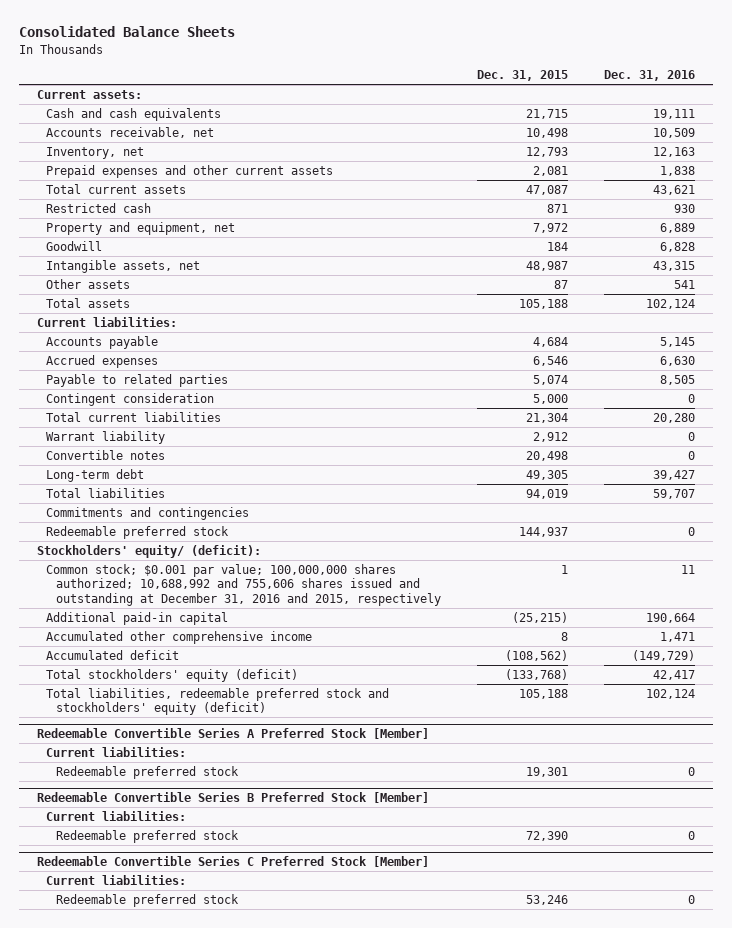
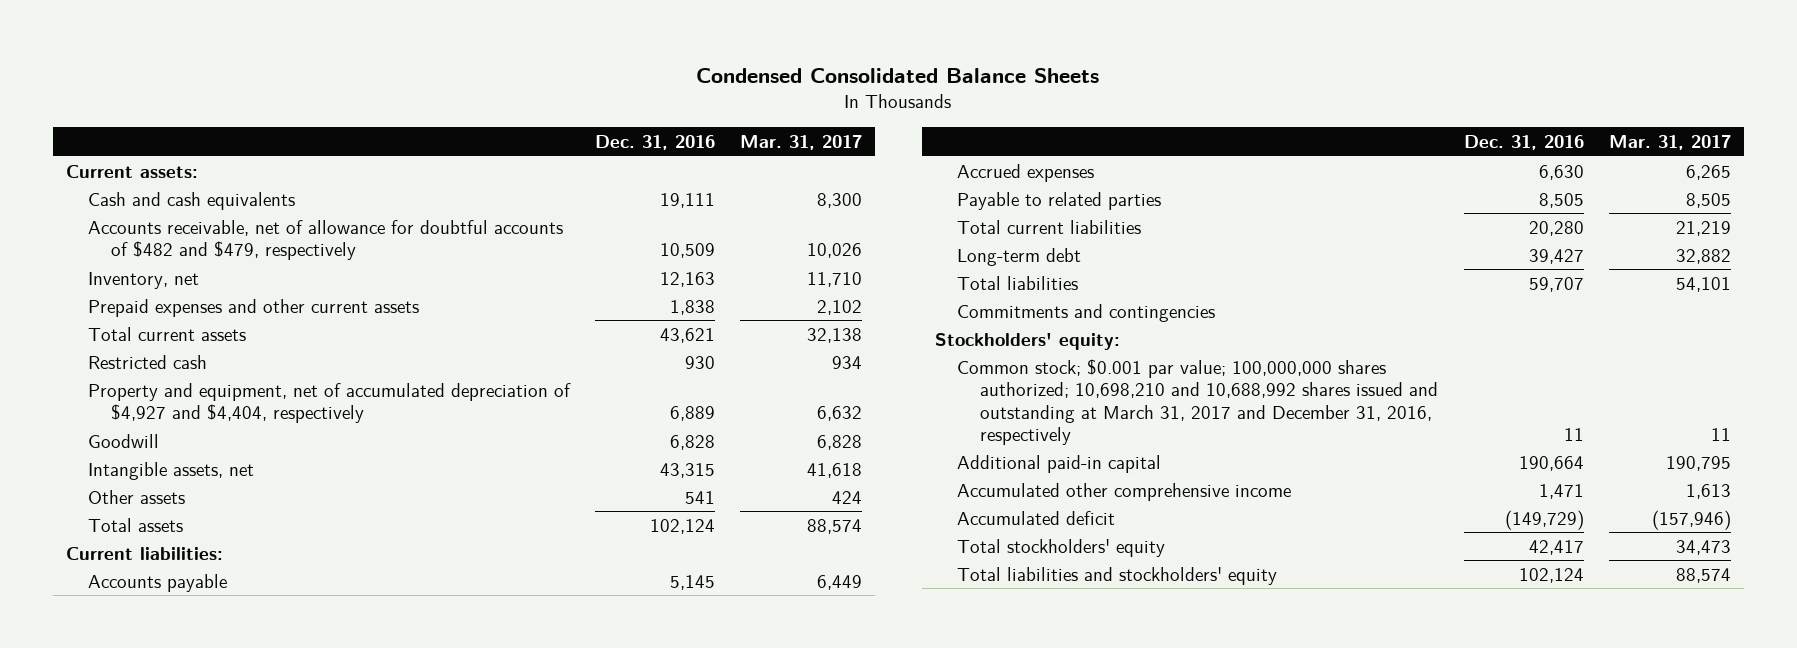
[18,26,235,38] Consolidated Balance Sheets -> [696,67,1100,83] Condensed Consolidated Balance Sheets
[476,70,568,82] Dec. 31, 2015 -> none
none -> [740,134,863,150] Mar. 31, 2017
[46,126,215,138] Accounts receivable, net -> [88,219,564,261] Accounts receivable, net of allowance for doubtful accounts of $482 and $479, respectively
[46,221,236,235] Property and equipment, net -> [88,382,572,424] Property and equipment, net of accumulated depreciation of $4,927 and $4,404, respectively
[46,392,215,406] Contingent consideration -> none
[46,430,166,444] Warrant liability -> none
[46,449,166,460] Convertible notes -> none
[46,525,230,539] Redeemable preferred stock -> none
[36,544,261,558] Stockholders' equity/ (deficit): -> [934,332,1120,350] Stockholders' equity:
[46,563,441,607] Common stock; $0.001 par value; 100,000,000 shares authorized; 10,688,992 and 755,606 shares issued and outstanding at December 31, 2016 and 2015, respectively -> [957,358,1439,445] Common stock; $0.001 par value; 100,000,000 shares authorized; 10,698,210 and 10,688,992 shares issued and outstanding at March 31, 2017 and December 31, 2016, respectively
[36,728,429,740] Redeemable Convertible Series A Preferred Stock [Member] -> none
[46,746,187,757] Current liabilities: -> none
[55,765,239,779] Redeemable preferred stock -> none
[36,792,429,804] Redeemable Convertible Series B Preferred Stock [Member] -> none
[46,810,187,821] Current liabilities: -> none
[55,829,239,843] Redeemable preferred stock -> none
[36,856,429,868] Redeemable Convertible Series C Preferred Stock [Member] -> none
[46,874,187,885] Current liabilities: -> none
[55,893,239,907] Redeemable preferred stock -> none
[46,668,299,682] Total stockholders' equity (deficit) -> [957,538,1166,557] Total stockholders' equity
[46,687,390,716] Total liabilities, redeemable preferred stock and stockholders' equity (deficit) -> [957,566,1278,585] Total liabilities and stockholders' equity

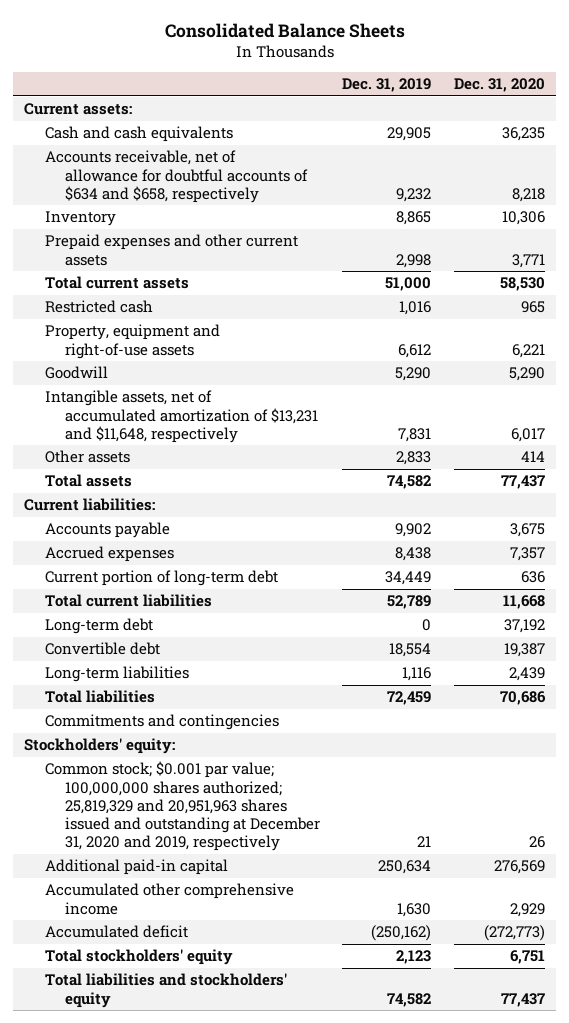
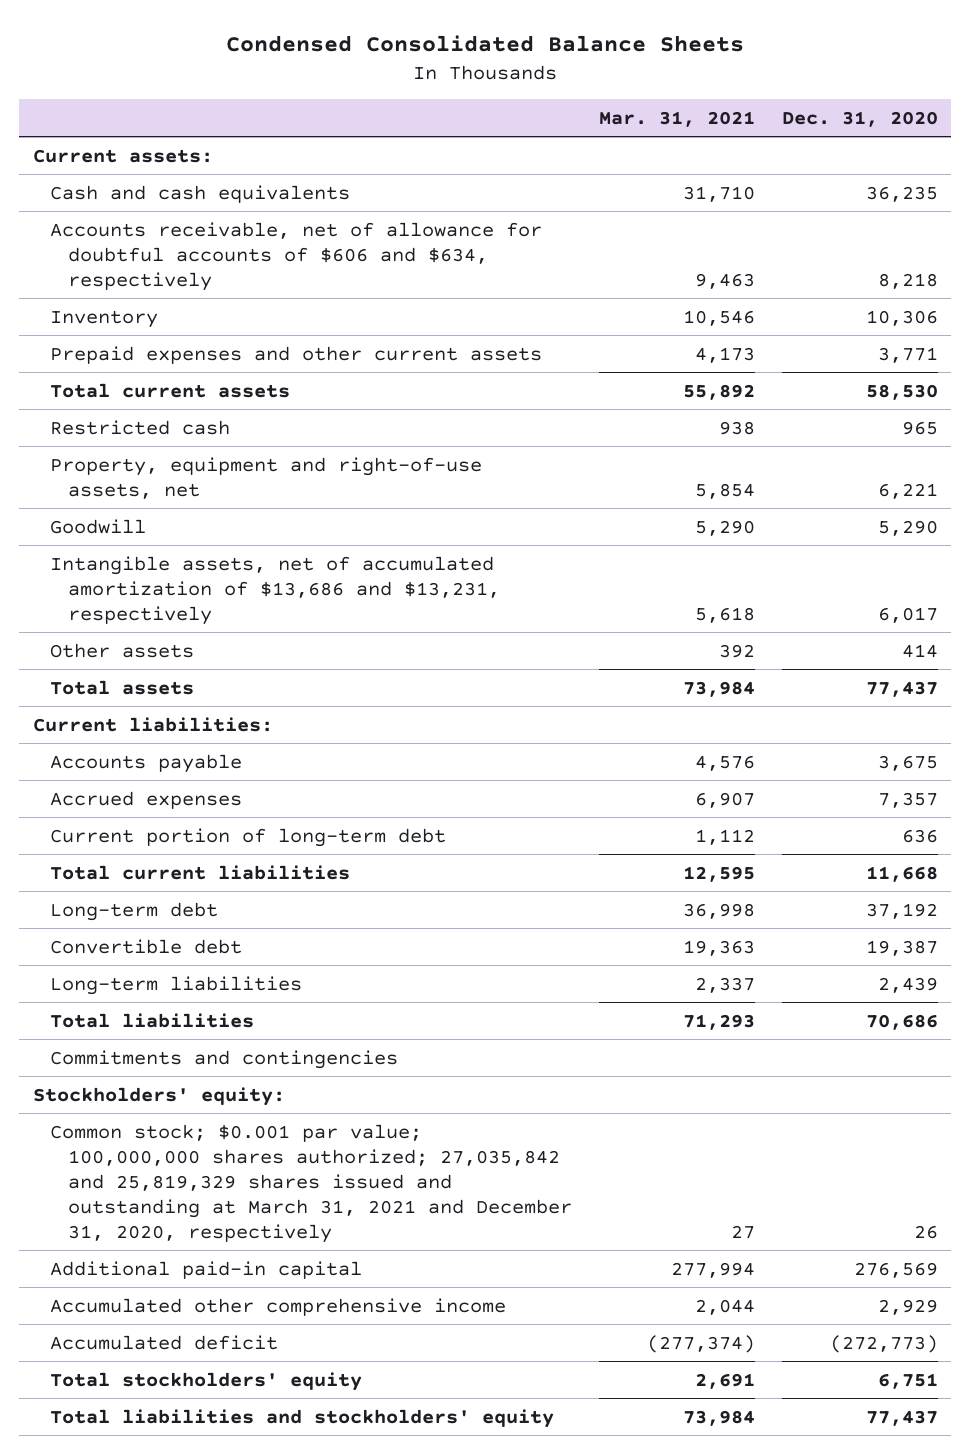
[164,22,405,38] Consolidated Balance Sheets -> [226,35,745,53] Condensed Consolidated Balance Sheets
[342,78,432,93] Dec. 31, 2019 -> none
none -> [598,110,755,127] Mar. 31, 2021
[44,150,309,203] Accounts receivable, net of allowance for doubtful accounts of $634 and $658, respectively -> [50,221,543,291] Accounts receivable, net of allowance for doubtful accounts of $606 and $634, respectively
[44,324,220,359] Property, equipment and right-of-use assets -> [50,456,483,499] Property, equipment and right-of-use assets, net
[44,390,319,443] Intangible assets, net of accumulated amortization of $13,231 and $11,648, respectively -> [50,555,500,625] Intangible assets, net of accumulated amortization of $13,686 and $13,231, respectively
[44,761,321,852] Common stock; $0.001 par value; 100,000,000 shares authorized; 25,819,329 and 20,951,963 shares issued and outstanding at December 31, 2020 and 2019, respectively -> [50,1123,572,1243] Common stock; $0.001 par value; 100,000,000 shares authorized; 27,035,842 and 25,819,329 shares issued and outstanding at March 31, 2021 and December 31, 2020, respectively

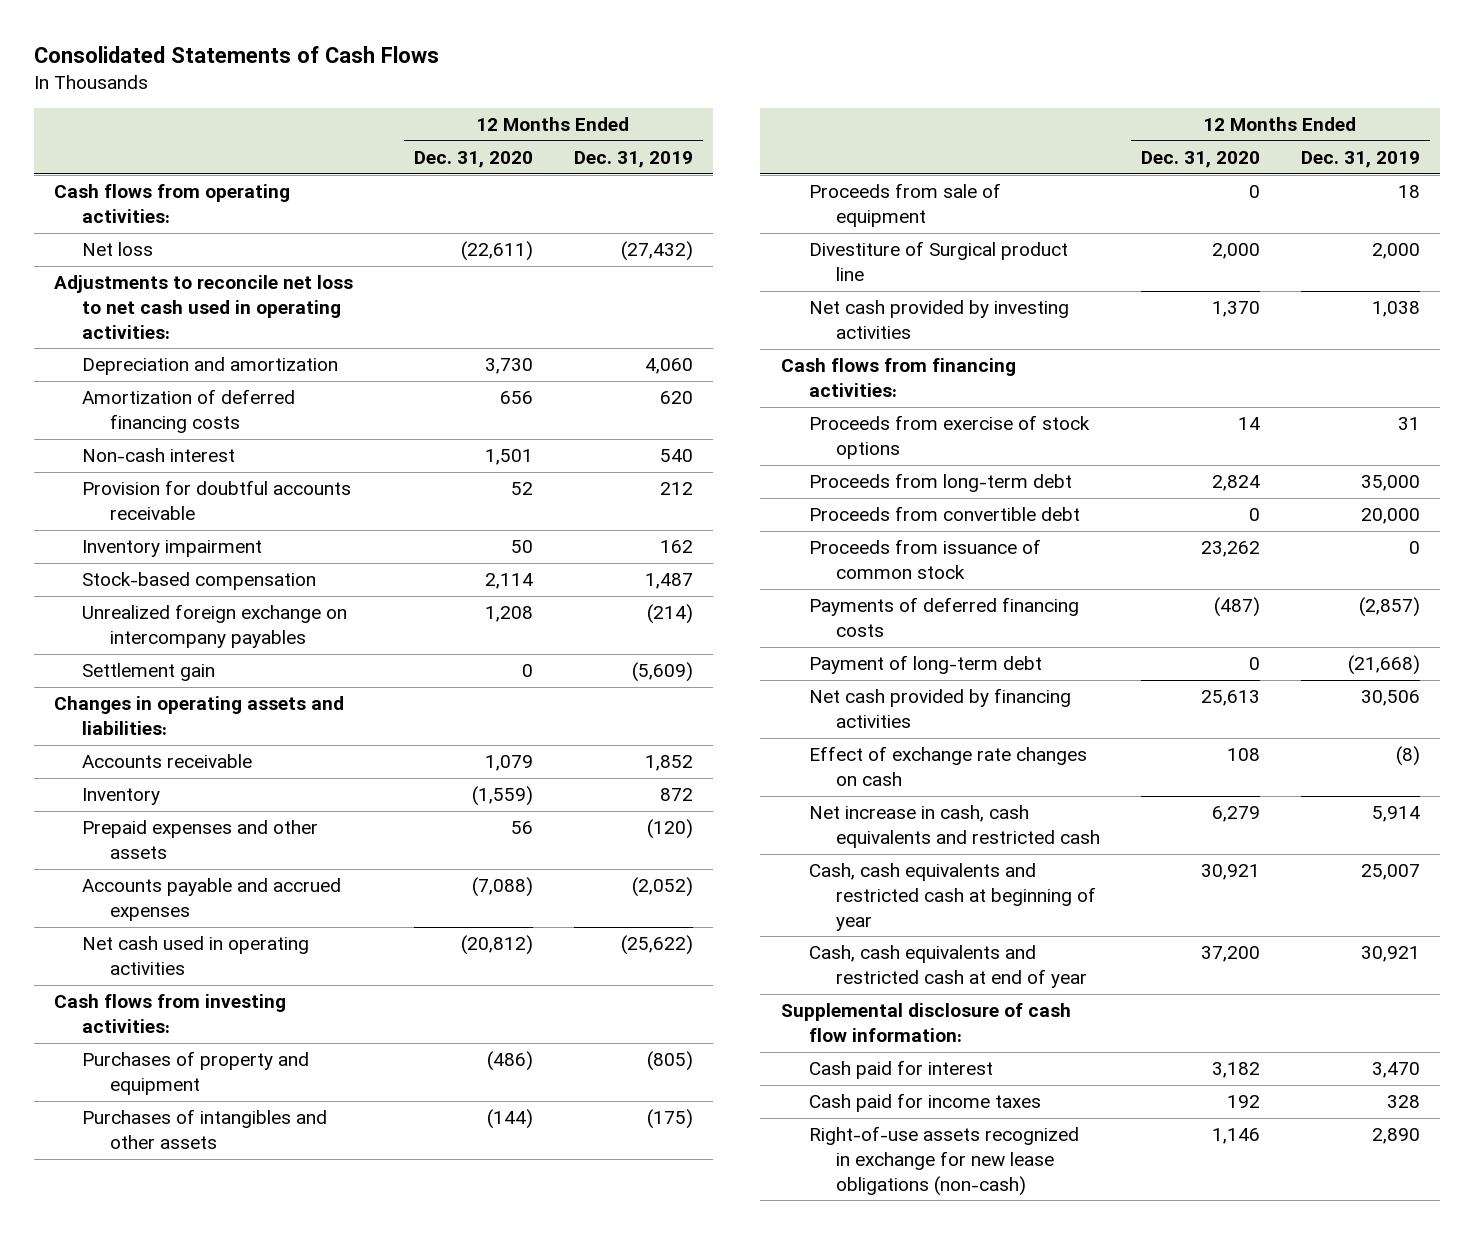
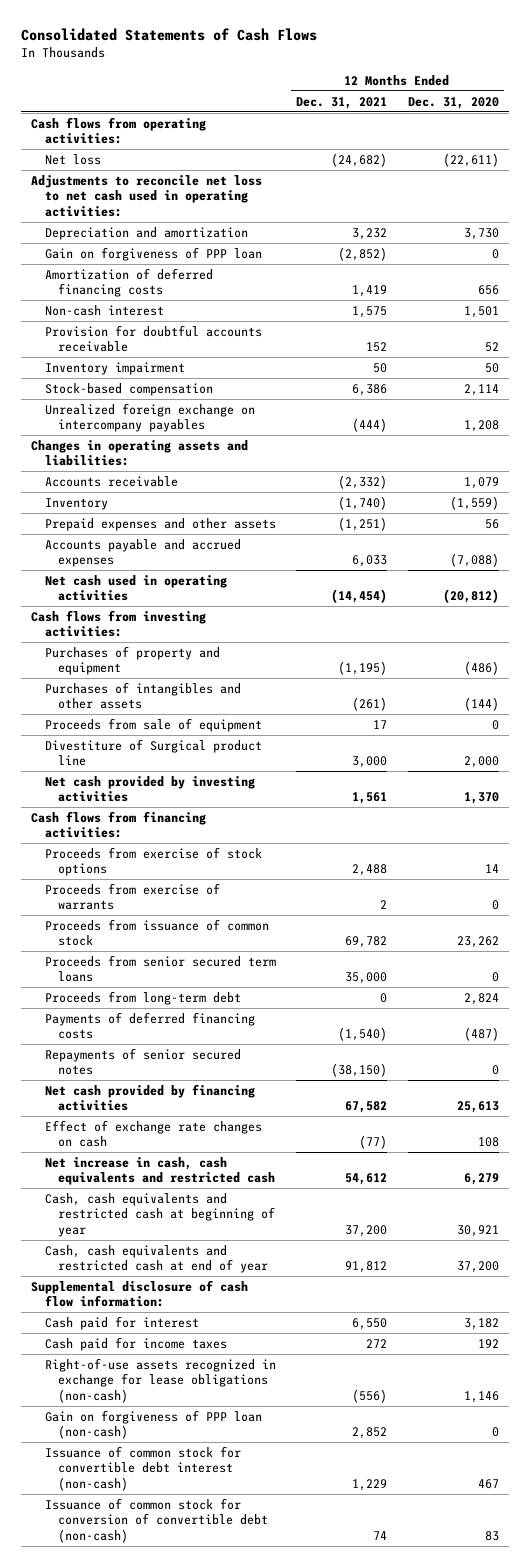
[573,151,693,169] Dec. 31, 2019 -> none
none -> [296,96,388,109] Dec. 31, 2021
none -> [44,246,262,261] Gain on forgiveness of PPP loan
[81,663,215,682] Settlement gain -> none
[808,506,1080,522] Proceeds from convertible debt -> none
none -> [44,882,220,911] Proceeds from exercise of warrants
none -> [44,954,276,983] Proceeds from senior secured term loans
[808,473,1072,493] Proceeds from long-term debt -> [44,990,241,1005] Proceeds from long-term debt
[808,655,1042,675] Payment of long-term debt -> none
none -> [44,1047,241,1076] Repayments of senior secured notes
[808,1126,1079,1196] Right-of-use assets recognized in exchange for new lease obligations (non-cash) -> [44,1357,276,1403] Right-of-use assets recognized in exchange for lease obligations (non-cash)
none -> [44,1409,262,1440] Gain on forgiveness of PPP loan (non-cash)
none -> [44,1445,241,1491] Issuance of common stock for convertible debt interest (non-cash)
none -> [44,1497,268,1543] Issuance of common stock for conversion of convertible debt (non-cash)

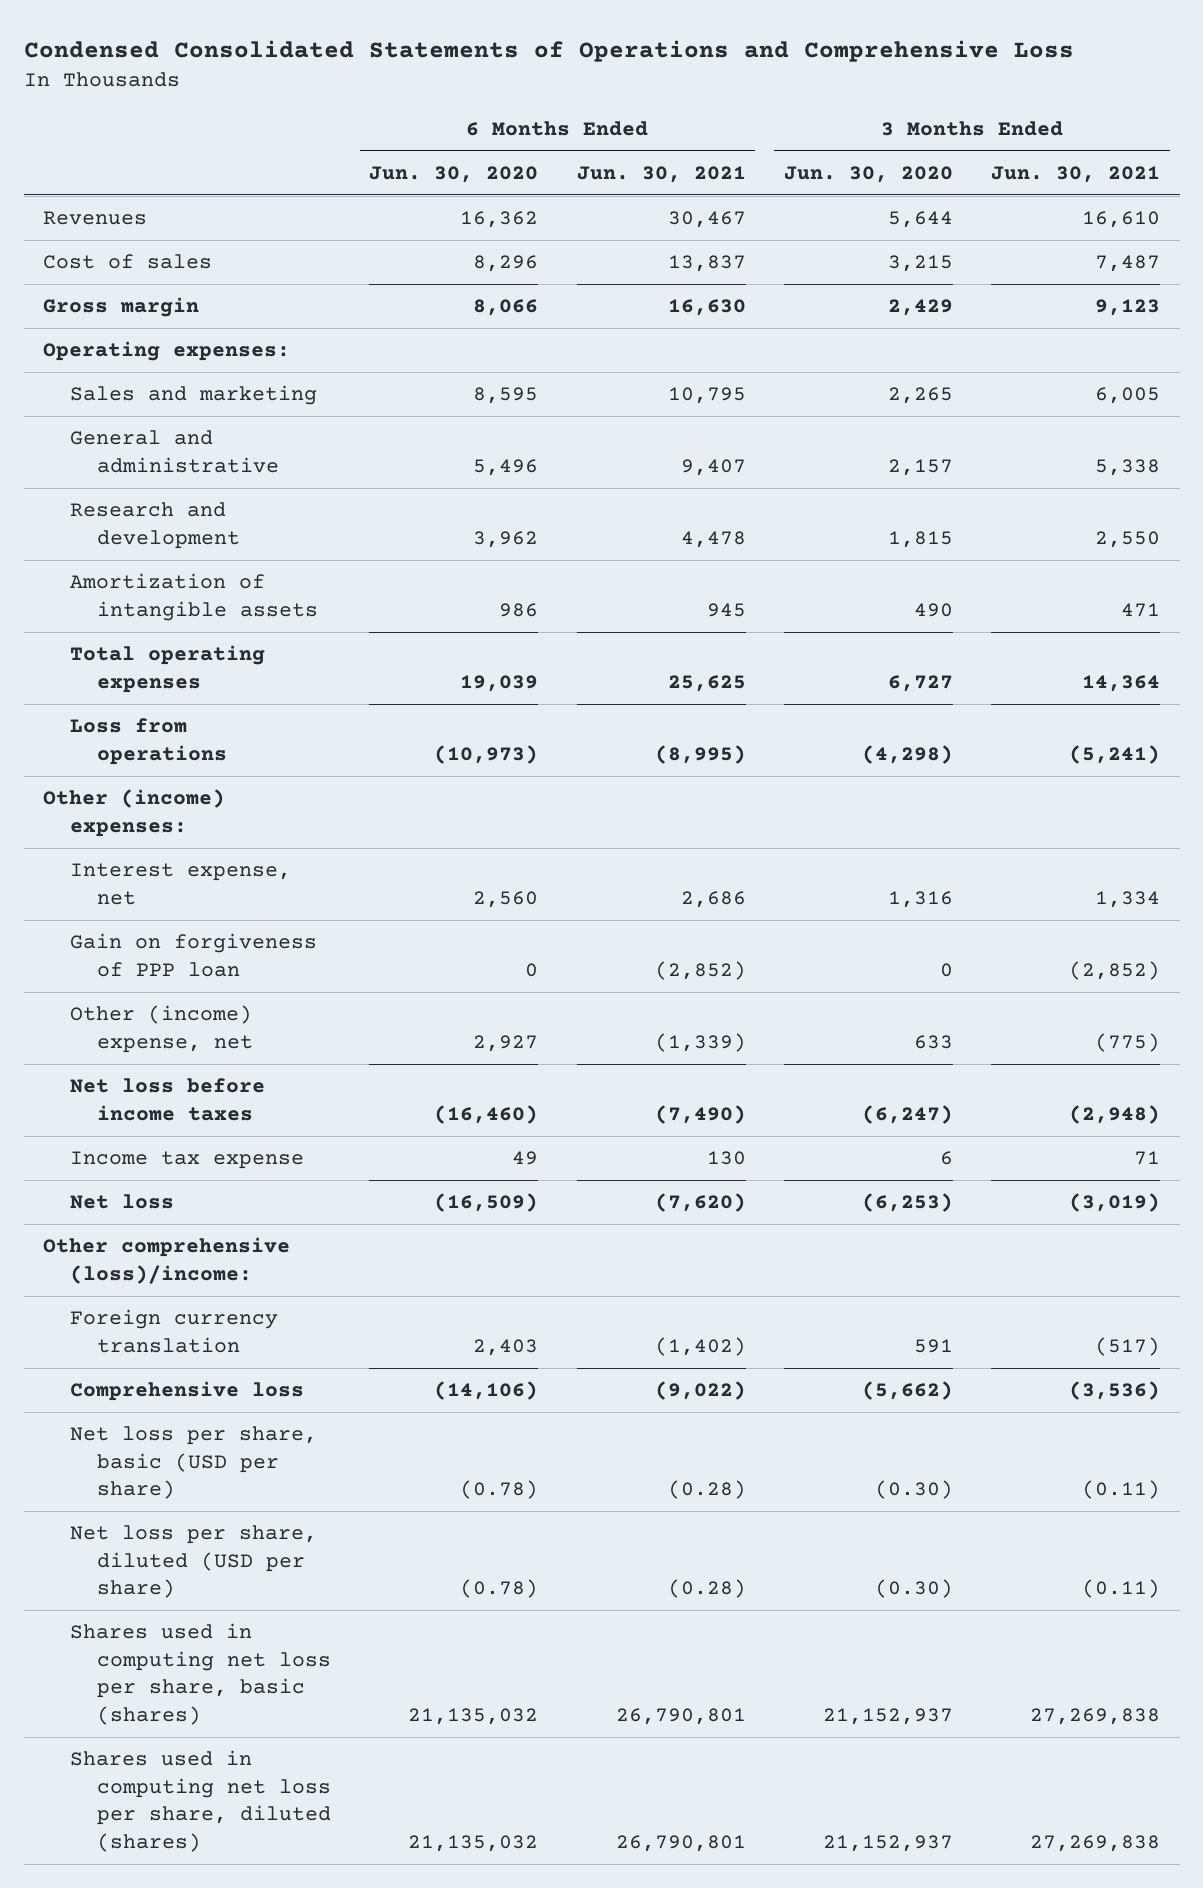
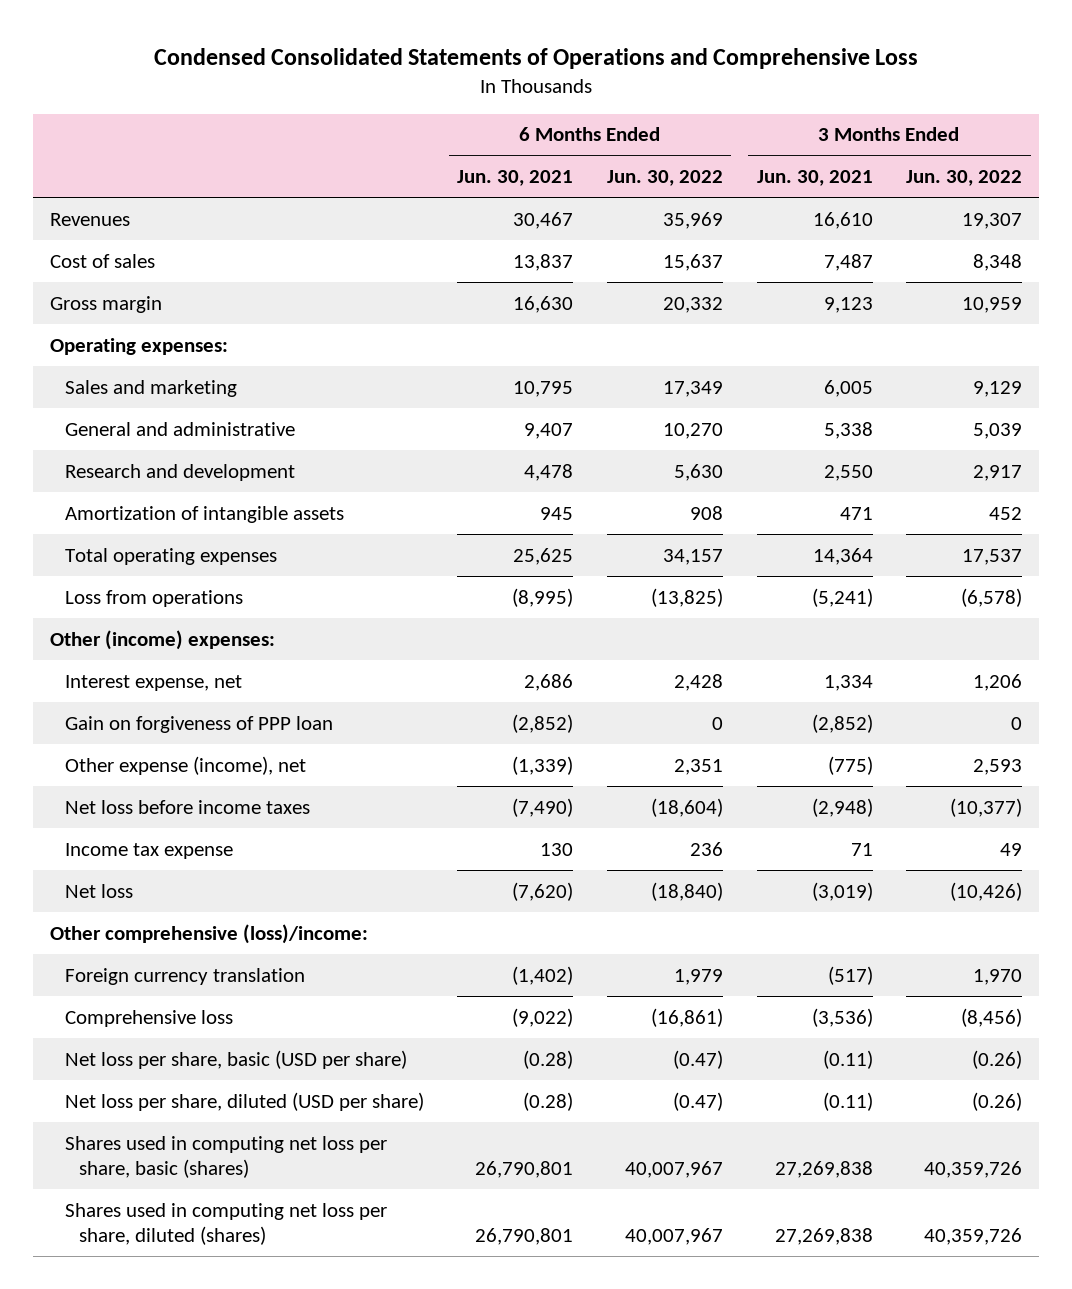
[369,166,539,184] Jun. 30, 2020 -> none
[784,166,954,184] Jun. 30, 2020 -> none
none -> [606,169,723,186] Jun. 30, 2022
none -> [906,169,1023,186] Jun. 30, 2022
[69,1005,253,1053] Other (income) expense, net -> [64,755,306,775] Other expense (income), net

